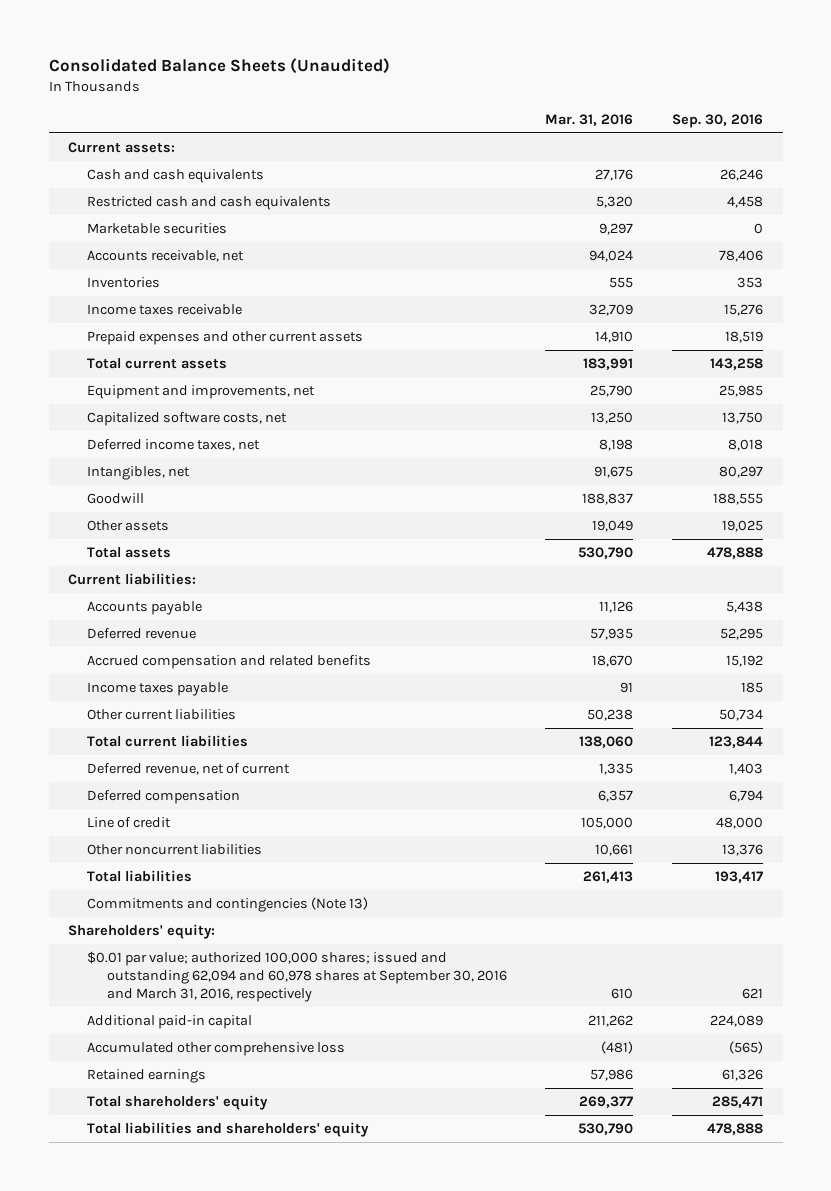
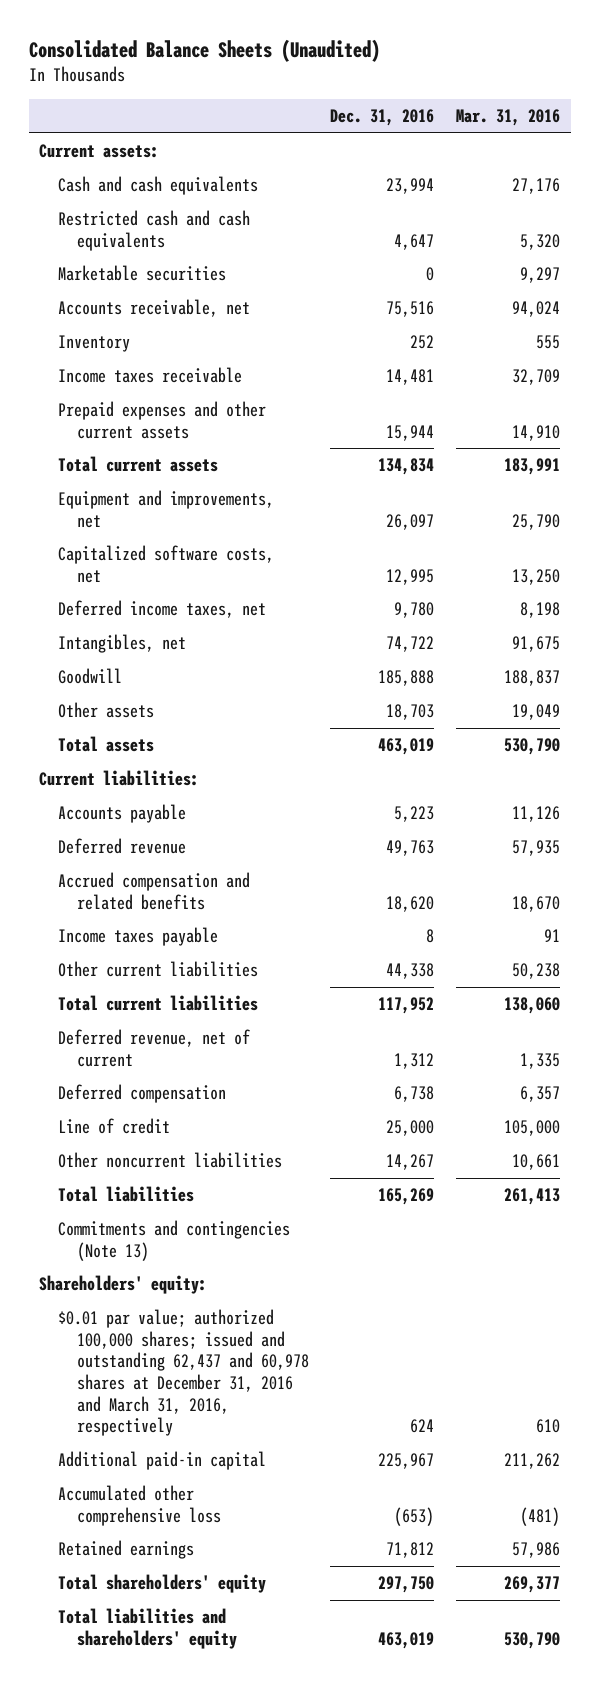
[672,113,764,128] Sep. 30, 2016 -> none
none -> [330,109,435,127] Dec. 31, 2016
[87,276,161,288] Inventories -> [58,335,131,353] Inventory
[87,950,507,1003] $0.01 par value; authorized 100,000 shares; issued and outstanding 62,094 and 60,978 shares at September 30, 2016 and March 31, 2016, respectively -> [58,1309,309,1437] $0.01 par value; authorized 100,000 shares; issued and outstanding 62,437 and 60,978 shares at December 31, 2016 and March 31, 2016, respectively

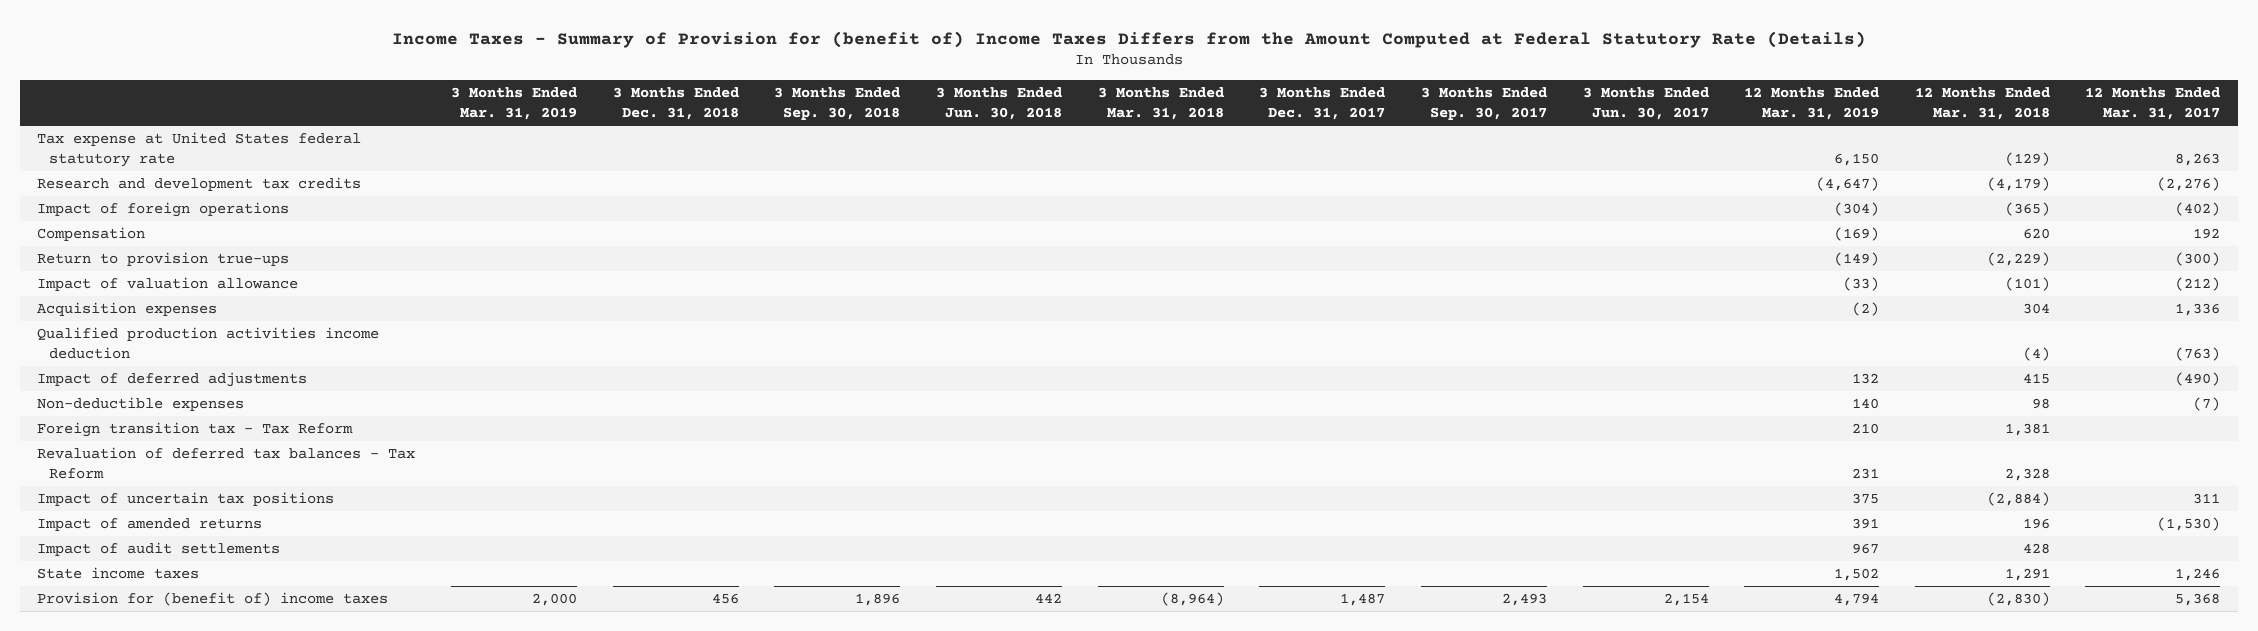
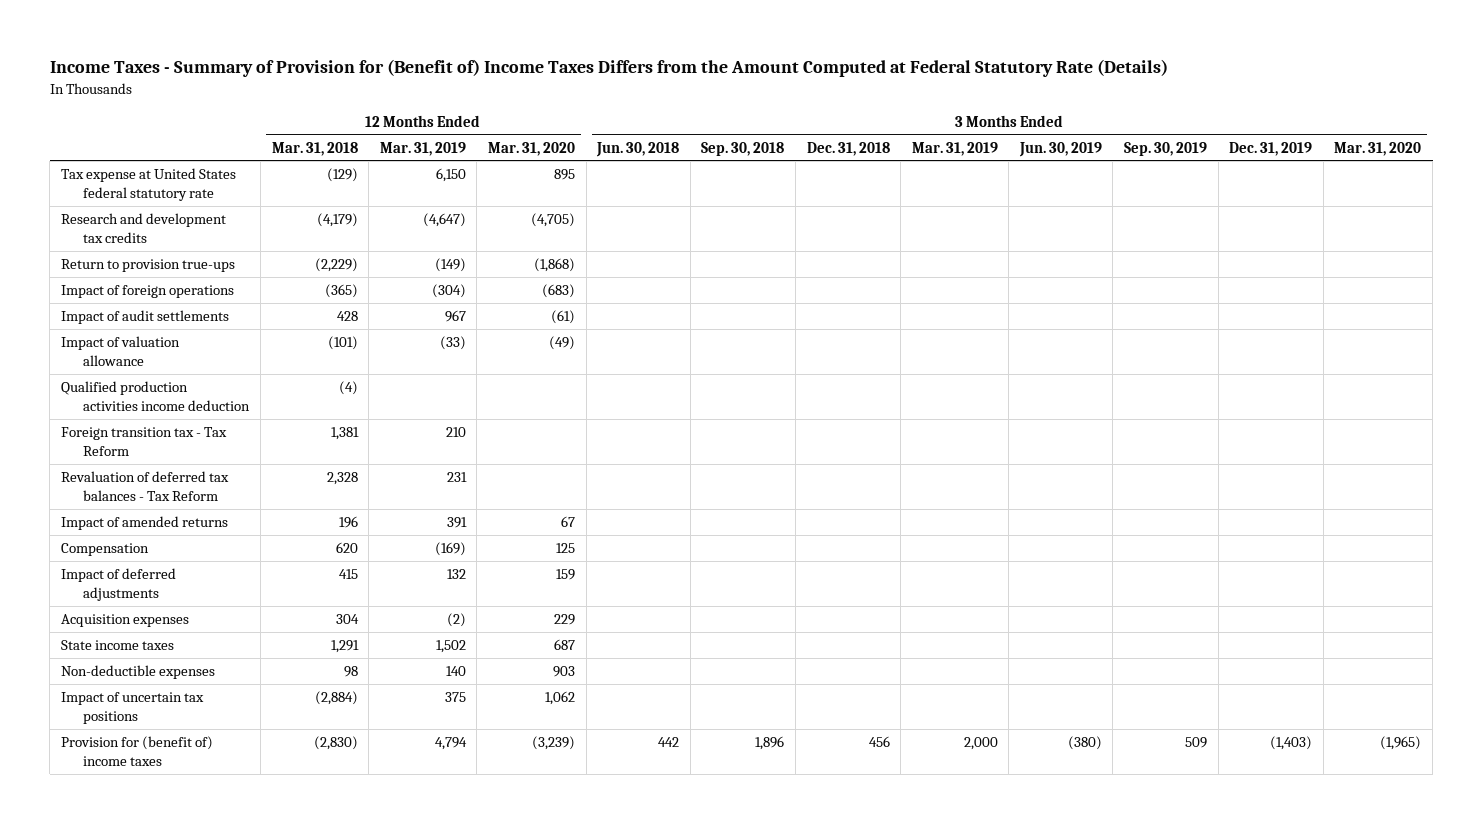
[391,30,1866,48] Income Taxes - Summary of Provision for (benefit of) Income Taxes Differs from the Amount Computed at Federal Statutory Rate (Details) -> [49,59,1168,78] Income Taxes - Summary of Provision for (Benefit of) Income Taxes Differs from the Amount Computed at Federal Statutory Rate (Details)
[1097,87,1224,121] 3 Months Ended Mar. 31, 2018 -> none
[1259,87,1386,121] 3 Months Ended Dec. 31, 2017 -> none
[1420,87,1547,121] 3 Months Ended Sep. 30, 2017 -> none
[1582,87,1709,121] 3 Months Ended Jun. 30, 2017 -> none
[2085,87,2221,121] 12 Months Ended Mar. 31, 2017 -> none
none -> [487,141,575,156] Mar. 31, 2020
none -> [1018,141,1102,157] Jun. 30, 2019
none -> [1124,141,1208,156] Sep. 30, 2019
none -> [1229,141,1313,156] Dec. 31, 2019
none -> [1334,141,1422,156] Mar. 31, 2020
[37,202,290,218] Impact of foreign operations -> [60,285,234,299] Impact of foreign operations
[37,542,281,557] Impact of audit settlements -> [60,310,229,325] Impact of audit settlements
[37,227,146,242] Compensation -> [60,543,149,557] Compensation
[37,372,308,388] Impact of deferred adjustments -> [60,568,176,601] Impact of deferred adjustments
[37,302,218,317] Acquisition expenses -> [60,614,189,628] Acquisition expenses
[37,397,245,412] Non-deductible expenses -> [60,665,215,680] Non-deductible expenses
[37,492,335,507] Impact of uncertain tax positions -> [60,692,204,724] Impact of uncertain tax positions

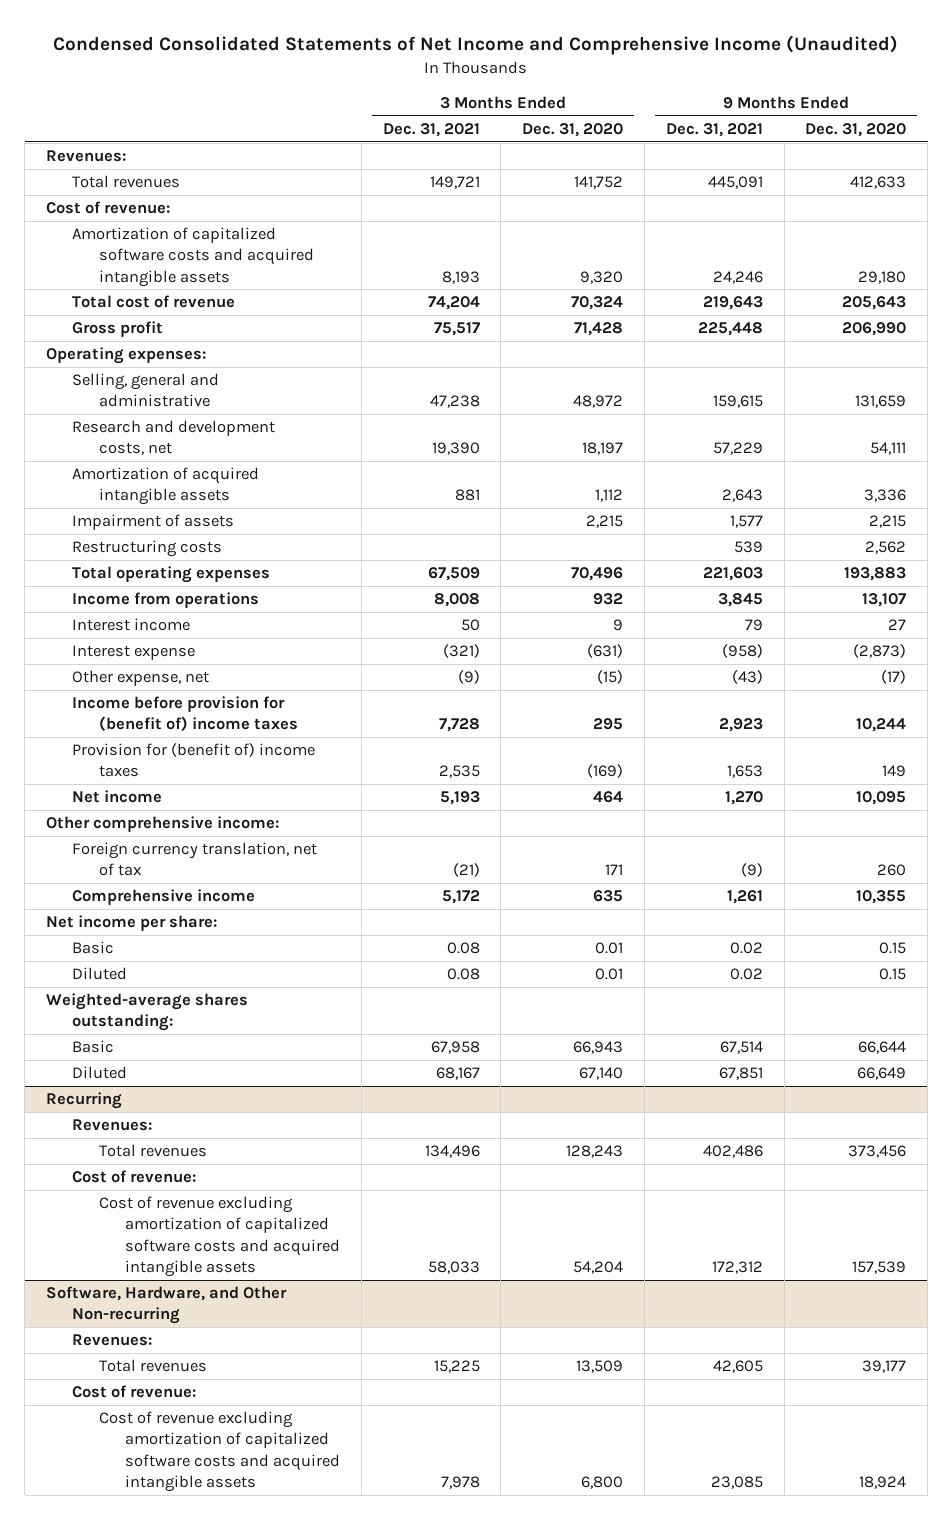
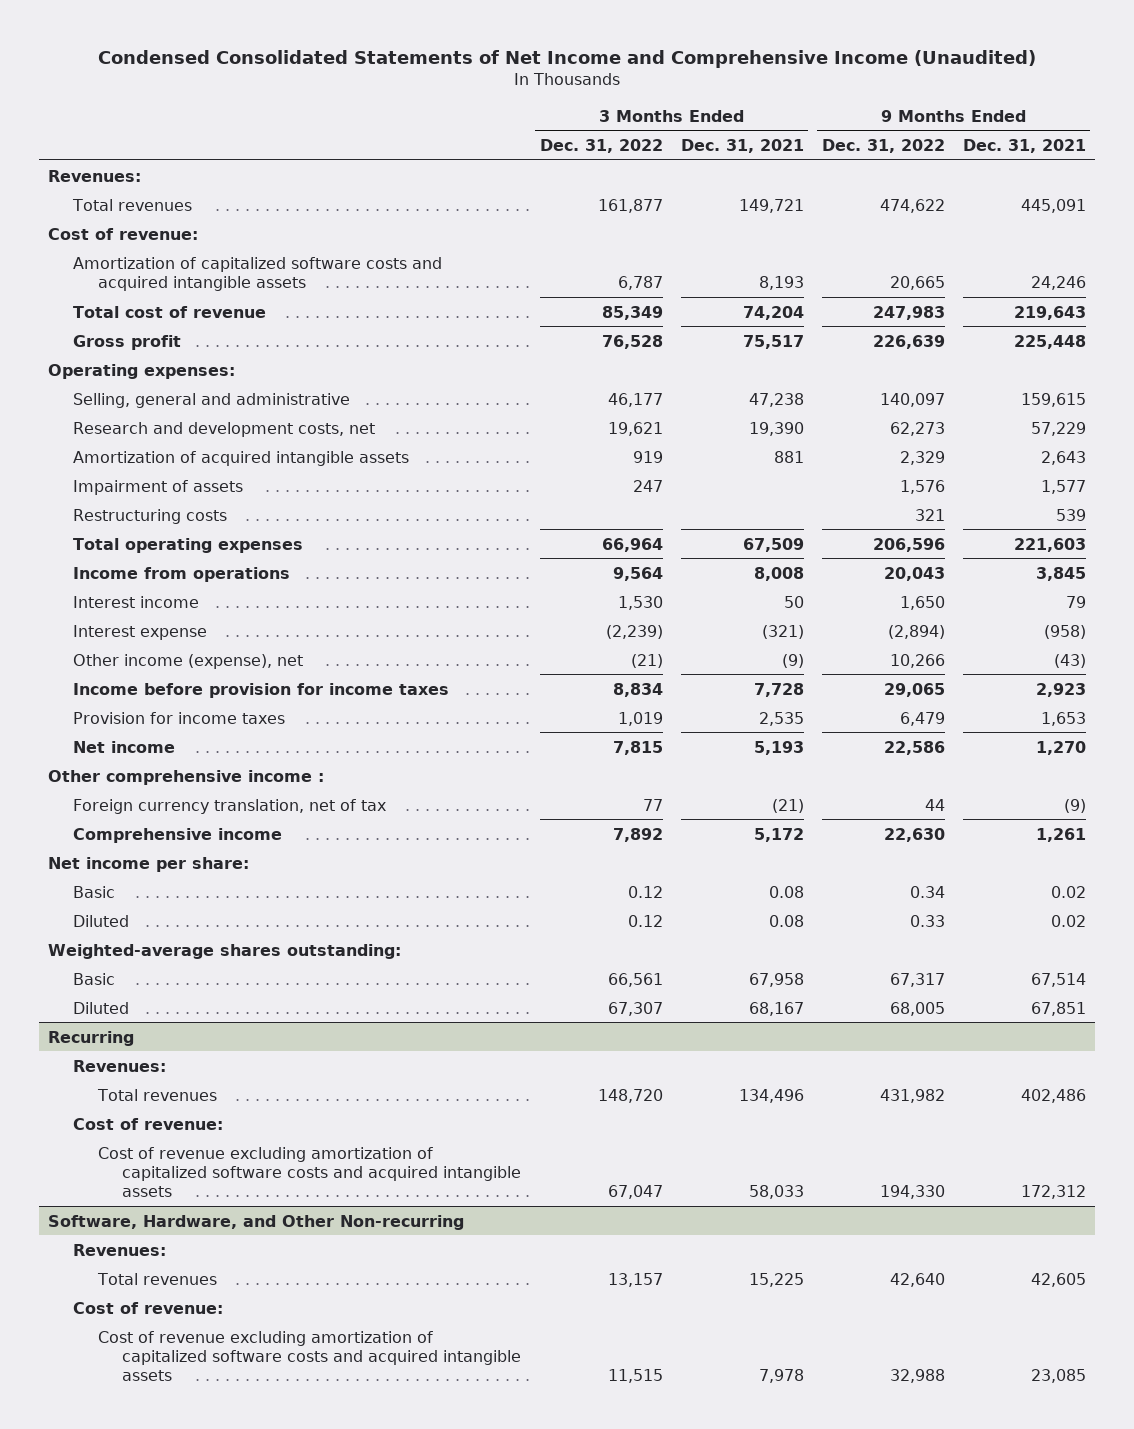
[522,122,624,137] Dec. 31, 2020 -> none
[805,122,907,137] Dec. 31, 2020 -> none
none -> [539,139,663,154] Dec. 31, 2022
none -> [821,139,945,154] Dec. 31, 2022
[72,670,210,687] Other expense, net -> [72,653,303,669] Other income (expense), net
[72,696,298,732] Income before provision for (benefit of) income taxes -> [72,682,449,698] Income before provision for income taxes
[72,743,316,778] Provision for (benefit of) income taxes -> [72,711,285,724] Provision for income taxes
[45,816,279,833] Other comprehensive income: -> [48,769,325,785] Other comprehensive income :

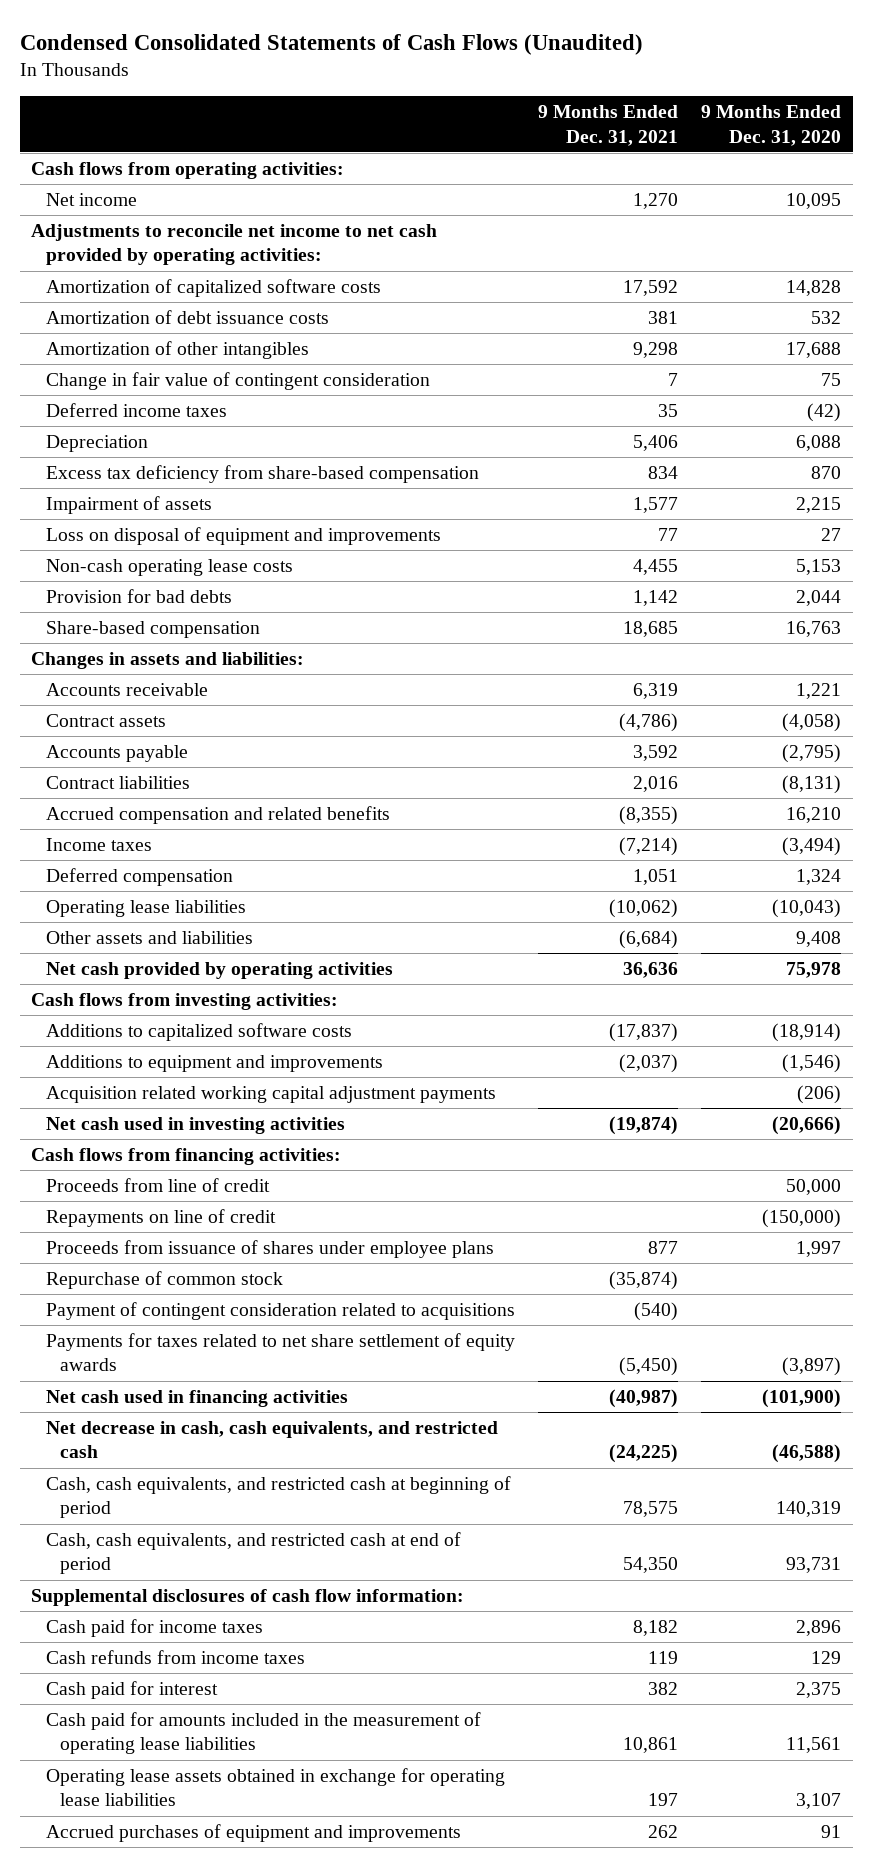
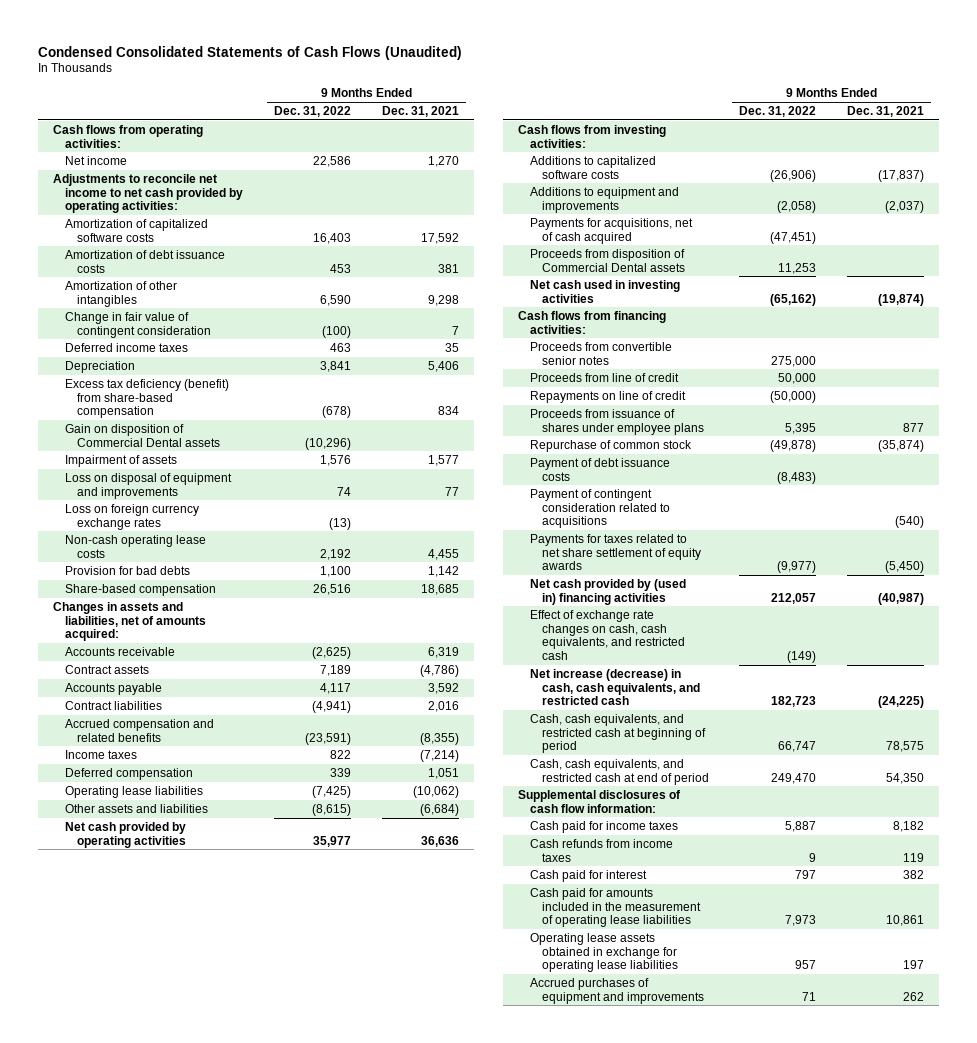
[701,104,842,146] 9 Months Ended Dec. 31, 2020 -> none
none -> [274,105,352,117] Dec. 31, 2022
[45,464,479,483] Excess tax deficiency from share-based compensation -> [65,378,230,419] Excess tax deficiency (benefit) from share-based compensation
none -> [65,423,221,447] Gain on disposition of Commercial Dental assets
none -> [65,503,200,530] Loss on foreign currency exchange rates
[31,651,305,669] Changes in assets and liabilities: -> [53,601,207,642] Changes in assets and liabilities, net of amounts acquired:
[45,1085,496,1103] Acquisition related working capital adjustment payments -> none
none -> [530,217,694,244] Payments for acquisitions, net of cash acquired
none -> [530,248,686,272] Proceeds from disposition of Commercial Dental assets
none -> [530,341,673,365] Proceeds from convertible senior notes
none -> [530,457,671,481] Payment of debt issuance costs
[45,1389,348,1407] Net cash used in financing activities -> [530,578,687,605] Net cash provided by (used in) financing activities
none -> [530,609,686,660] Effect of exchange rate changes on cash, cash equivalents, and restricted cash
[45,1420,498,1459] Net decrease in cash, cash equivalents, and restricted cash -> [530,668,701,706] Net increase (decrease) in cash, cash equivalents, and restricted cash

